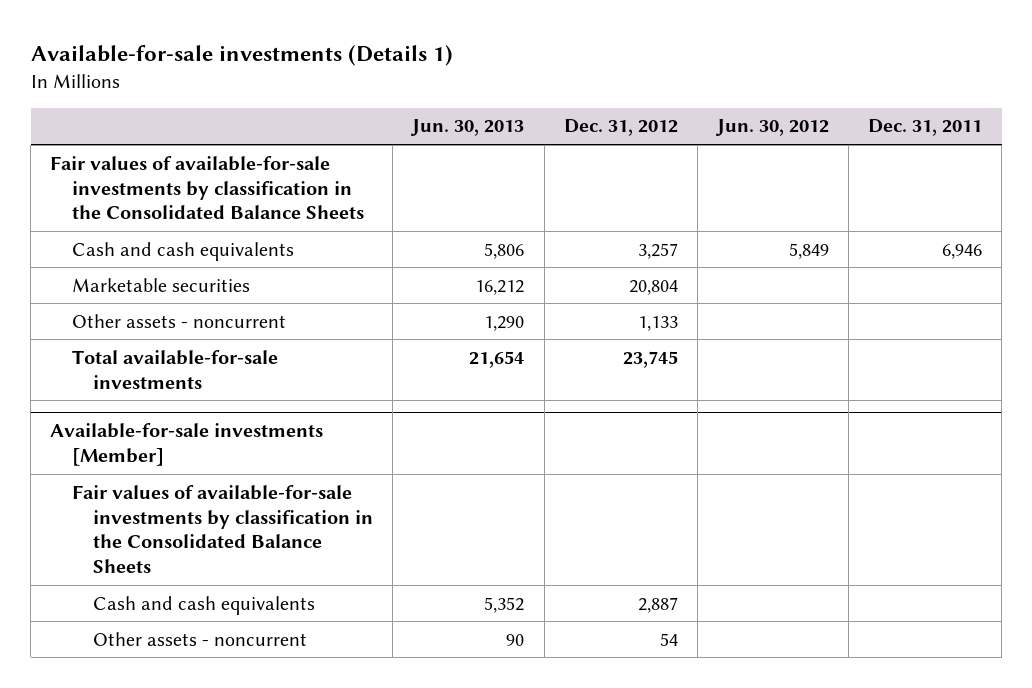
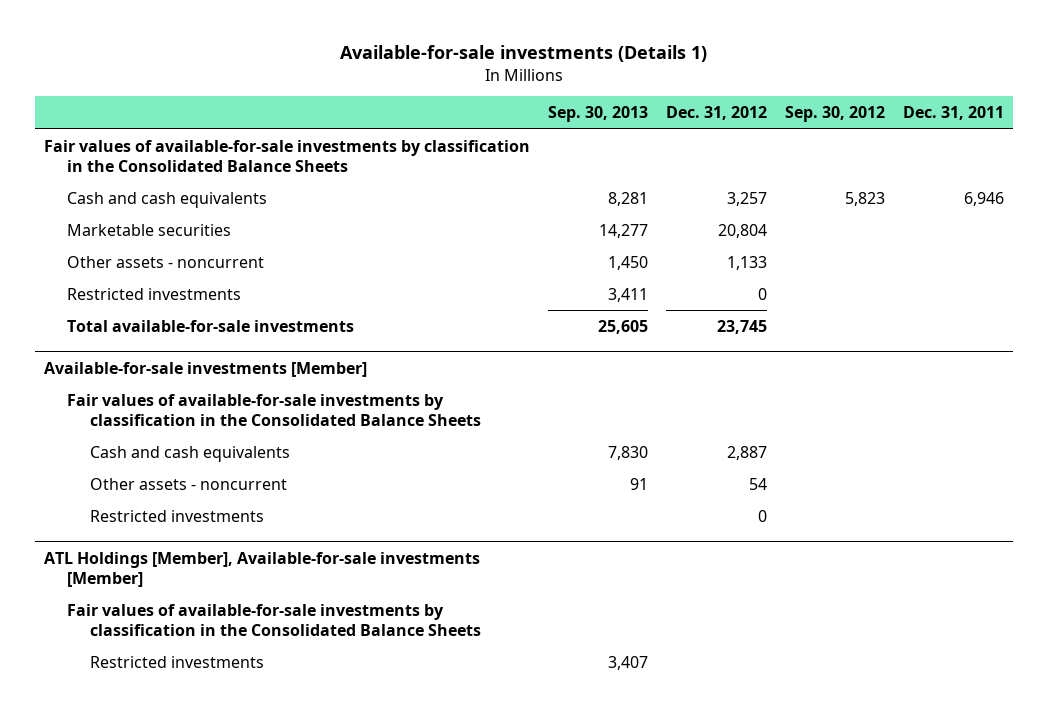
[410,119,525,137] Jun. 30, 2013 -> none
[714,119,829,137] Jun. 30, 2012 -> none
none -> [547,106,648,123] Sep. 30, 2013
none -> [784,106,885,123] Sep. 30, 2012
none -> [66,287,241,300] Restricted investments
none -> [90,509,265,522] Restricted investments
none -> [43,551,480,587] ATL Holdings [Member], Available-for-sale investments [Member]
none -> [66,603,482,636] Fair values of available-for-sale investments by classification in the Consolidated Balance Sheets
none -> [90,655,265,668] Restricted investments

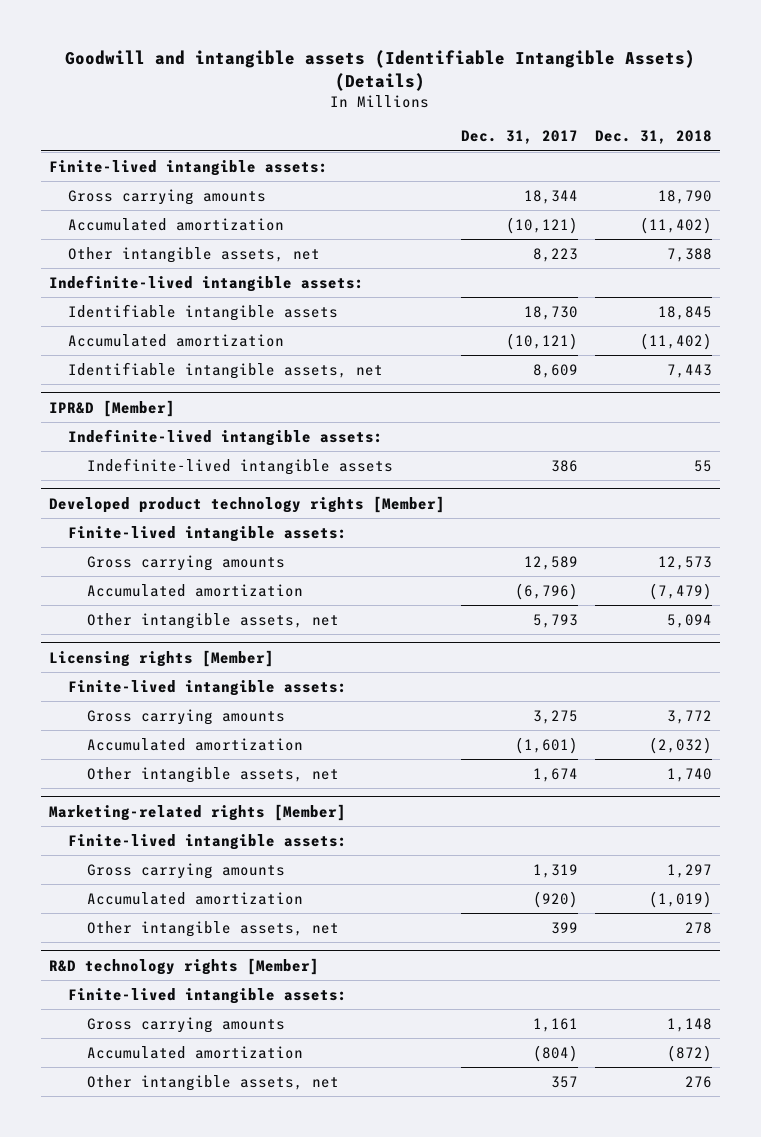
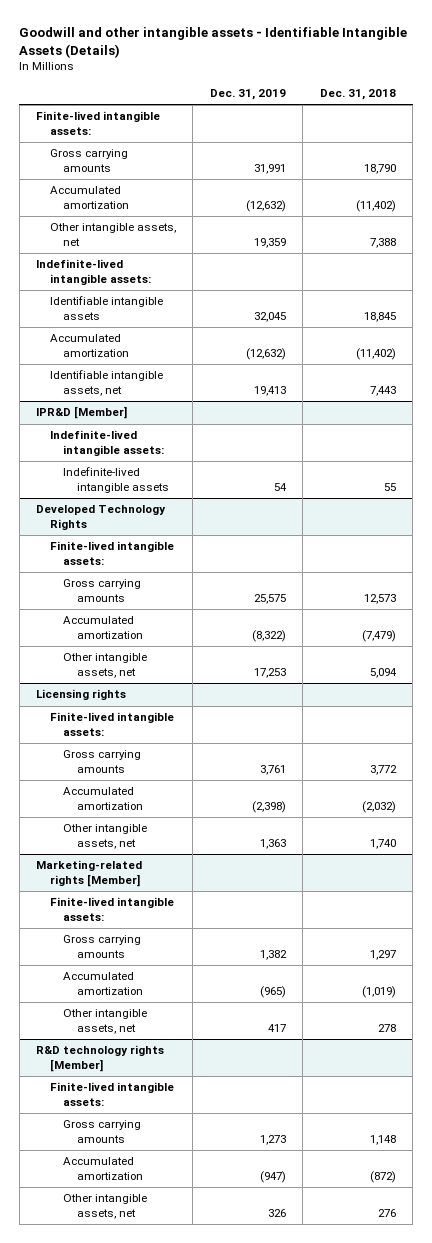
[65,49,696,91] Goodwill and intangible assets (Identifiable Intangible Assets) (Details) -> [19,26,408,58] Goodwill and other intangible assets - Identifiable Intangible Assets (Details)
[461,130,579,145] Dec. 31, 2017 -> none
none -> [209,88,286,100] Dec. 31, 2019
[49,495,446,513] Developed product technology rights [Member] -> [36,505,167,531] Developed Technology Rights
[49,649,275,667] Licensing rights [Member] -> [36,689,127,701] Licensing rights

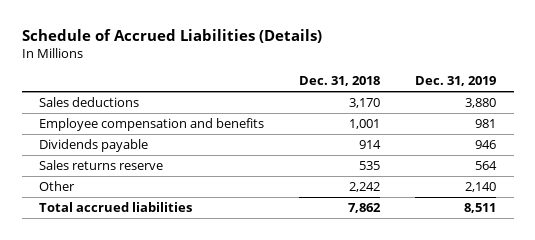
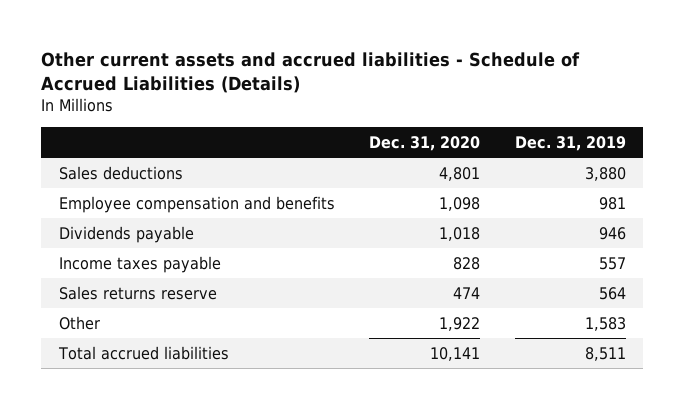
[21,29,322,44] Schedule of Accrued Liabilities (Details) -> [41,51,581,94] Other current assets and accrued liabilities - Schedule of Accrued Liabilities (Details)
[299,76,381,87] Dec. 31, 2018 -> none
none -> [369,135,481,151] Dec. 31, 2020
none -> [58,255,221,273] Income taxes payable
[465,181,497,192] 2,140 -> [584,316,626,331] 1,583

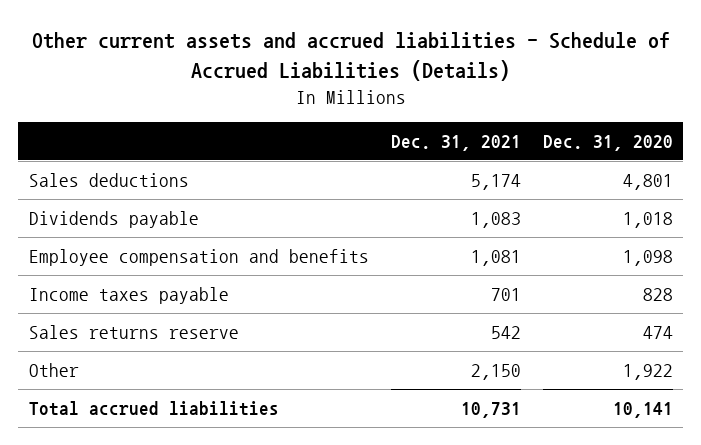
[514,135,626,151] Dec. 31, 2019 -> none
none -> [390,134,521,151] Dec. 31, 2021
[58,195,335,213] Employee compensation and benefits -> [28,249,369,267] Employee compensation and benefits

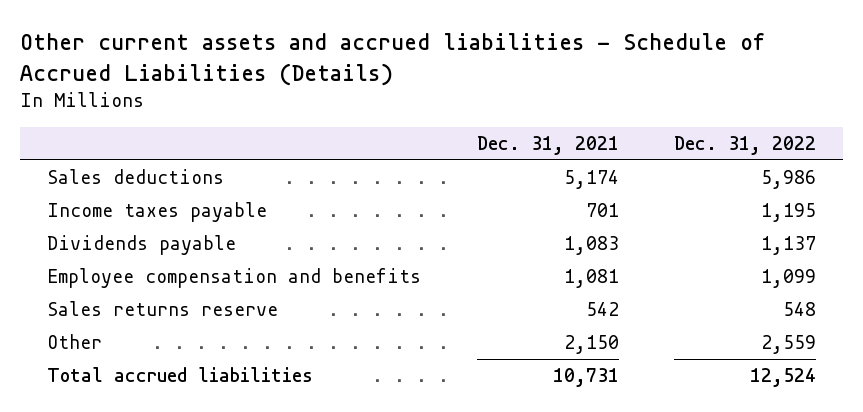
[542,134,673,151] Dec. 31, 2020 -> none
none -> [673,136,816,156] Dec. 31, 2022
[28,287,229,305] Income taxes payable -> [47,202,268,223] Income taxes payable

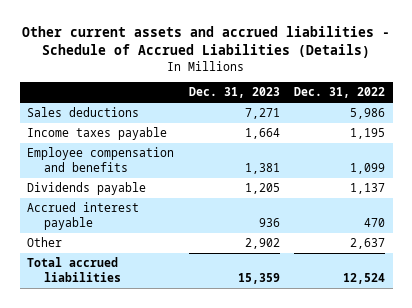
[476,136,619,156] Dec. 31, 2021 -> none
none -> [188,87,280,99] Dec. 31, 2023
[47,301,279,317] Sales returns reserve -> none
[47,235,237,256] Dividends payable -> [27,182,147,196] Dividends payable
none -> [27,202,140,230] Accrued interest payable
[760,335,816,355] 2,559 -> [350,238,386,250] 2,637

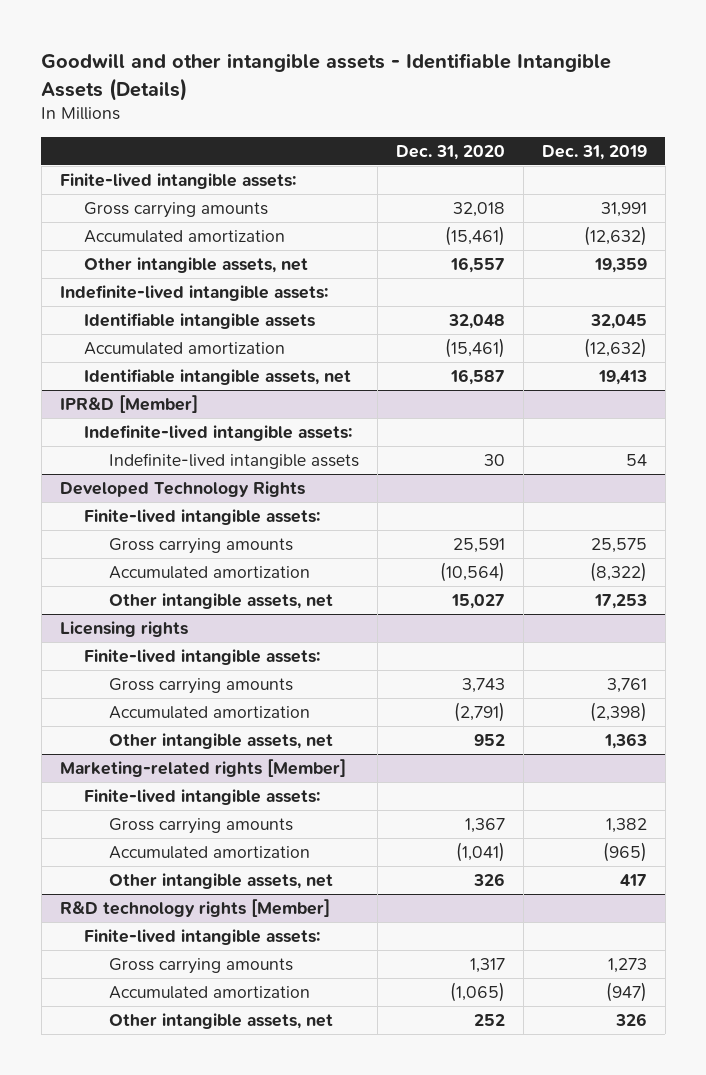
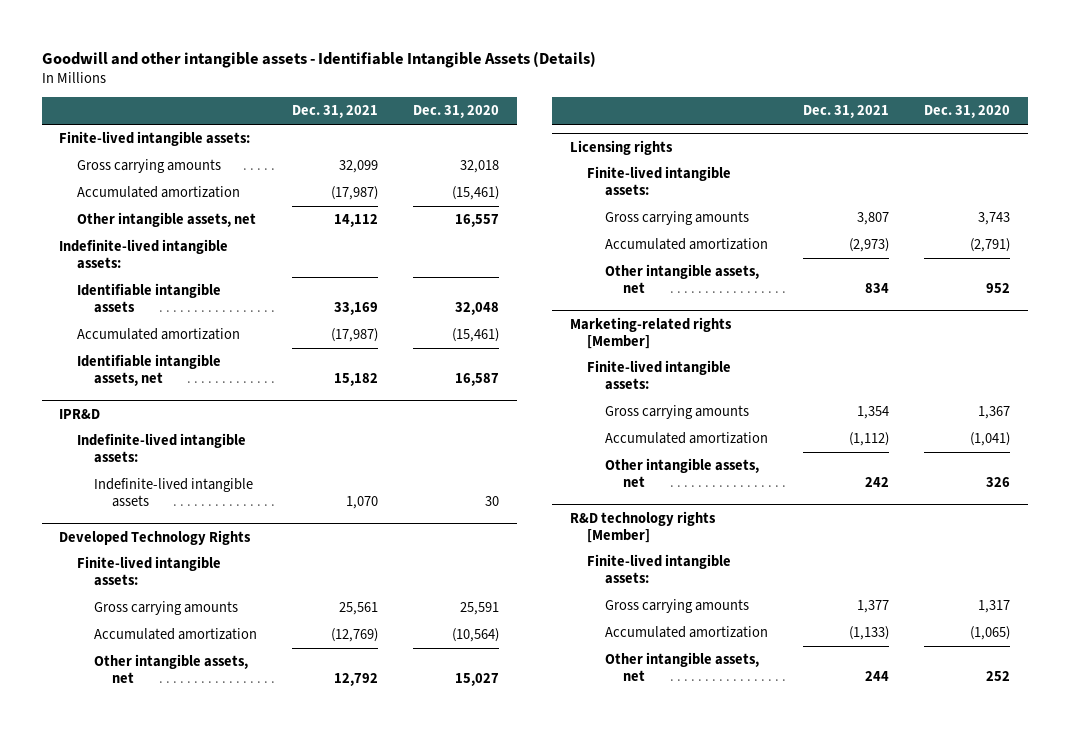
[541,144,647,160] Dec. 31, 2019 -> none
none -> [292,105,379,119] Dec. 31, 2021
[59,395,198,414] IPR&D [Member] -> [59,408,101,419] IPR&D

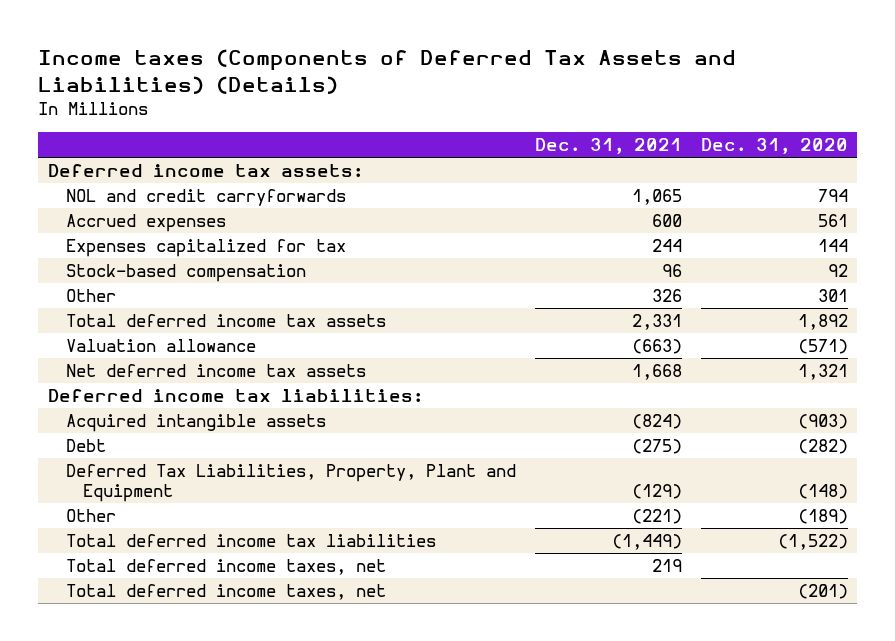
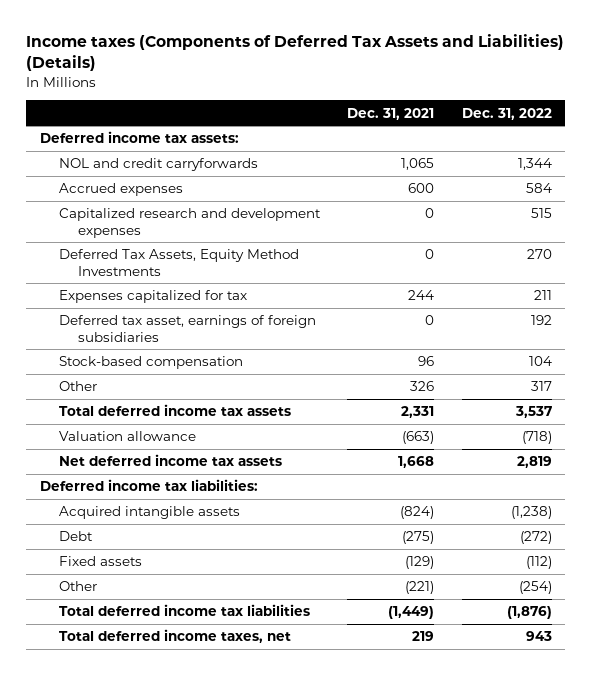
[700,138,848,155] Dec. 31, 2020 -> none
none -> [461,107,552,120] Dec. 31, 2022
none -> [58,208,321,238] Capitalized research and development expenses
none -> [58,249,299,276] Deferred Tax Assets, Equity Method Investments
none -> [58,315,316,342] Deferred tax asset, earnings of foreign subsidiaries
[65,463,516,503] Deferred Tax Liabilities, Property, Plant and Equipment -> [58,556,142,567] Fixed assets
[65,583,386,600] Total deferred income taxes, net -> none

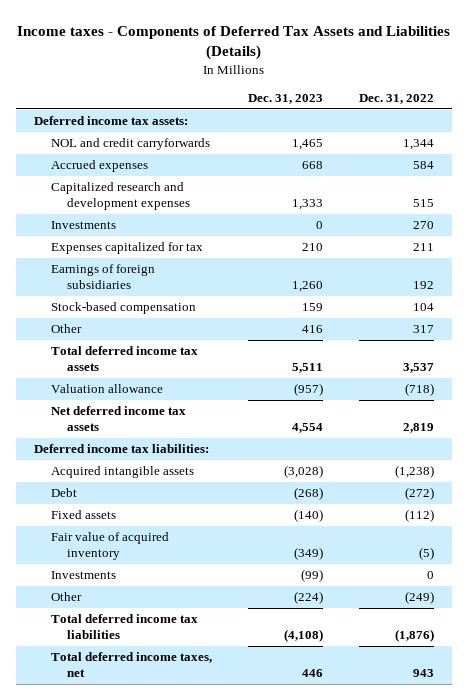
[26,34,565,72] Income taxes (Components of Deferred Tax Assets and Liabilities) (Details) -> [17,26,451,61] Income taxes - Components of Deferred Tax Assets and Liabilities (Details)
[347,107,435,120] Dec. 31, 2021 -> none
none -> [248,93,324,104] Dec. 31, 2023
[58,249,299,276] Deferred Tax Assets, Equity Method Investments -> [50,221,116,230] Investments
[58,315,316,342] Deferred tax asset, earnings of foreign subsidiaries -> [50,264,155,289] Earnings of foreign subsidiaries
none -> [50,532,169,560] Fair value of acquired inventory
none -> [50,571,116,580] Investments
[518,581,552,595] (254) -> [405,591,435,605] (249)

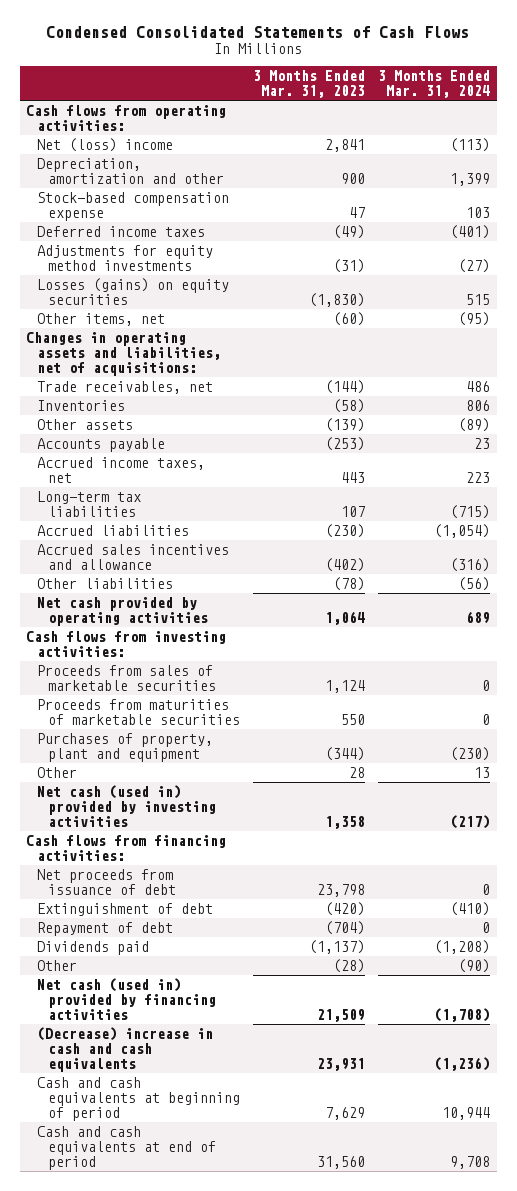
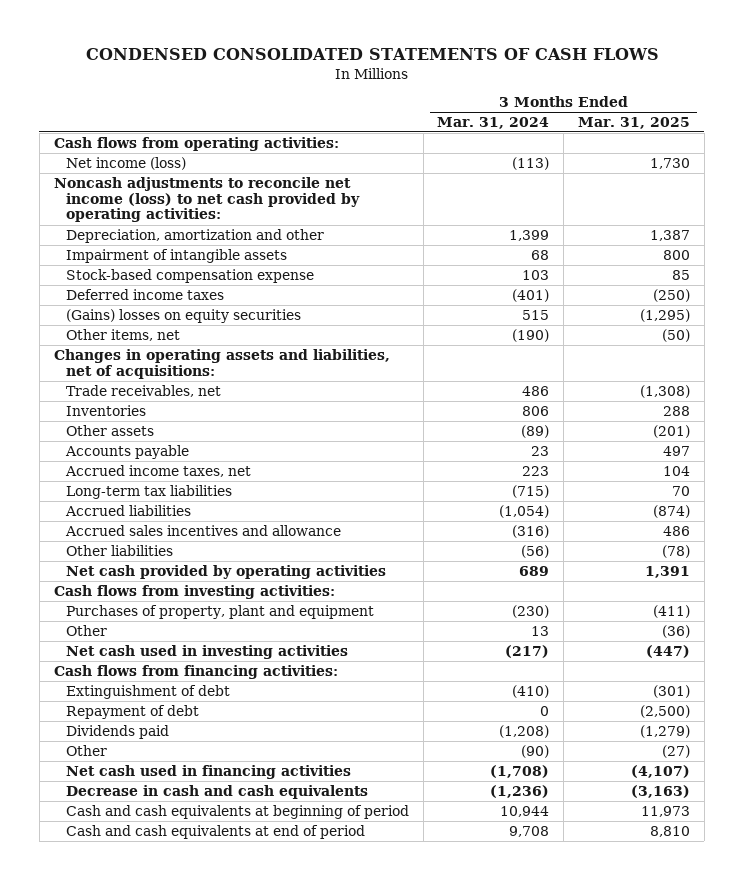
[46,26,470,39] Condensed Consolidated Statements of Cash Flows -> [85,48,659,61] CONDENSED CONSOLIDATED STATEMENTS OF CASH FLOWS
[253,70,366,99] 3 Months Ended Mar. 31, 2023 -> none
none -> [577,116,690,129] Mar. 31, 2025
[37,137,174,152] Net (loss) income -> [65,156,186,170] Net income (loss)
none -> [53,176,360,223] Noncash adjustments to reconcile net income (loss) to net cash provided by operating activities:
none -> [65,248,287,263] Impairment of intangible assets
[37,244,214,272] Adjustments for equity method investments -> none
[37,277,230,306] Losses (gains) on equity securities -> [65,308,301,323] (Gains) losses on equity securities
[458,311,491,326] (95) -> [512,328,550,342] (190)
[37,664,217,692] Proceeds from sales of marketable securities -> none
[37,698,241,726] Proceeds from maturities of marketable securities -> none
[37,784,217,828] Net cash (used in) provided by investing activities -> [65,644,348,659] Net cash used in investing activities
[37,868,177,896] Net proceeds from issuance of debt -> none
[37,977,217,1021] Net cash (used in) provided by financing activities -> [65,764,351,779] Net cash used in financing activities
[37,1026,214,1073] (Decrease) increase in cash and cash equivalents -> [65,784,368,799] Decrease in cash and cash equivalents

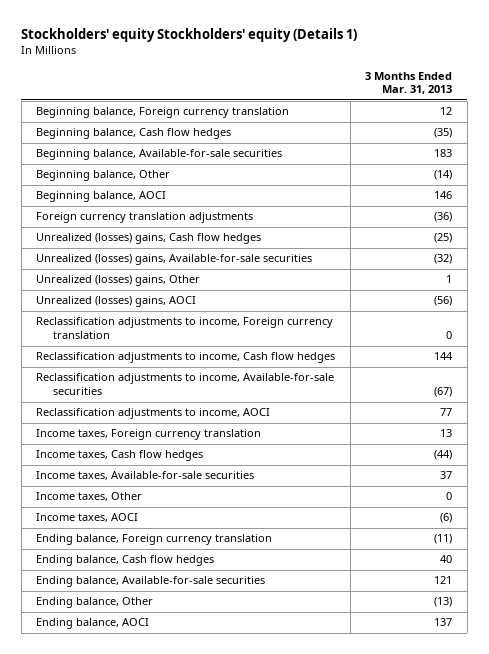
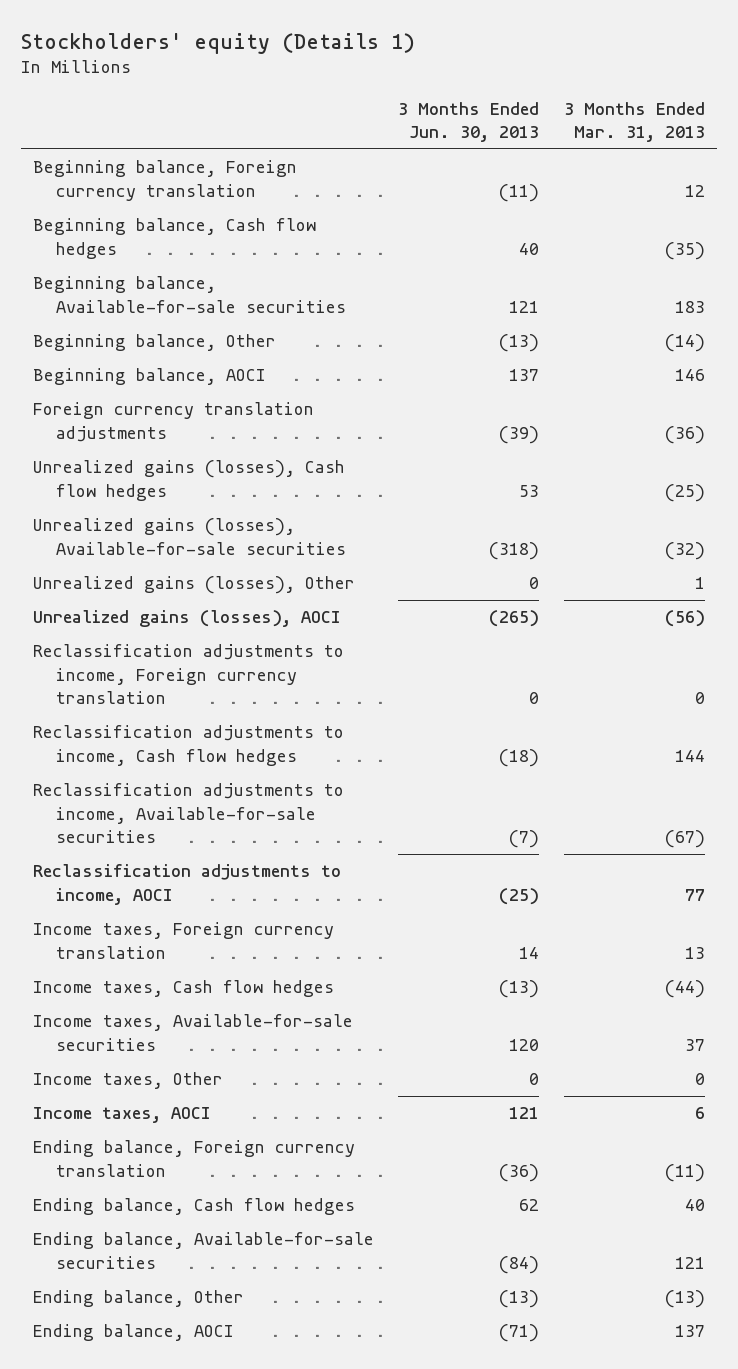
[21,27,358,42] Stockholders' equity Stockholders' equity (Details 1) -> [20,32,415,54] Stockholders' equity (Details 1)
none -> [398,101,540,142] 3 Months Ended Jun. 30, 2013
[36,233,262,245] Unrealized (losses) gains, Cash flow hedges -> [32,460,345,501] Unrealized gains (losses), Cash flow hedges
[36,254,313,266] Unrealized (losses) gains, Available-for-sale securities -> [32,518,346,555] Unrealized gains (losses), Available-for-sale securities
[36,275,201,287] Unrealized (losses) gains, Other -> [32,576,355,595] Unrealized gains (losses), Other
[36,296,197,308] Unrealized (losses) gains, AOCI -> [32,610,341,628] Unrealized gains (losses), AOCI
[440,513,453,524] (6) -> [694,1107,705,1120] 6

